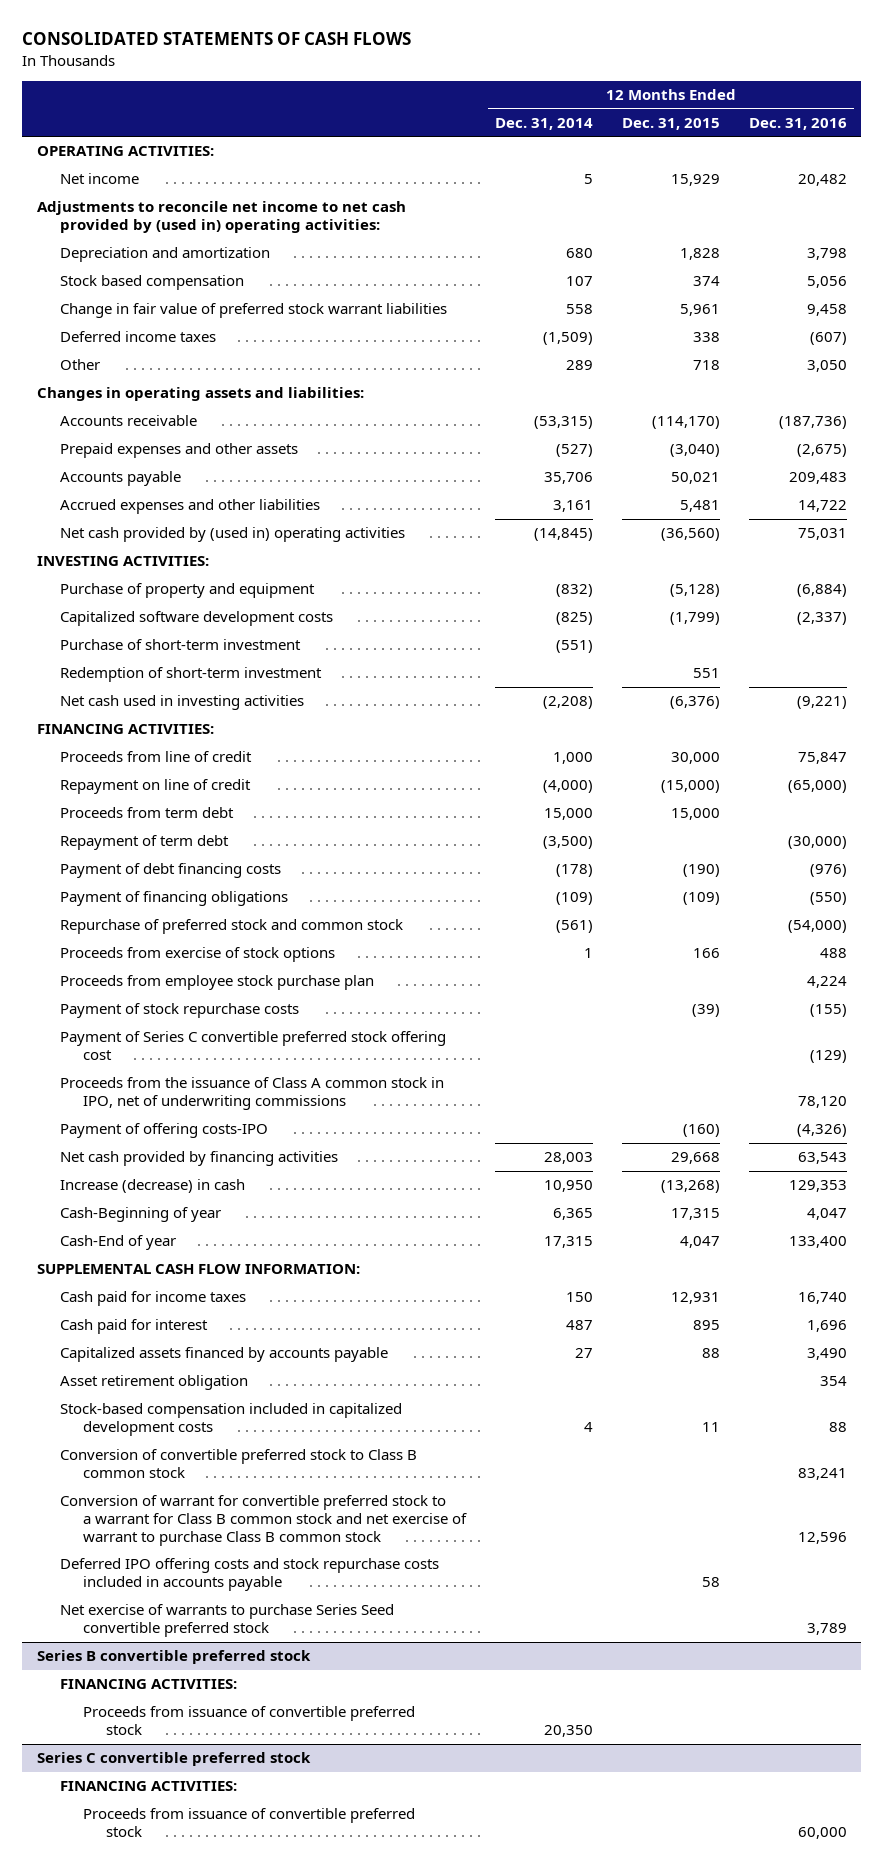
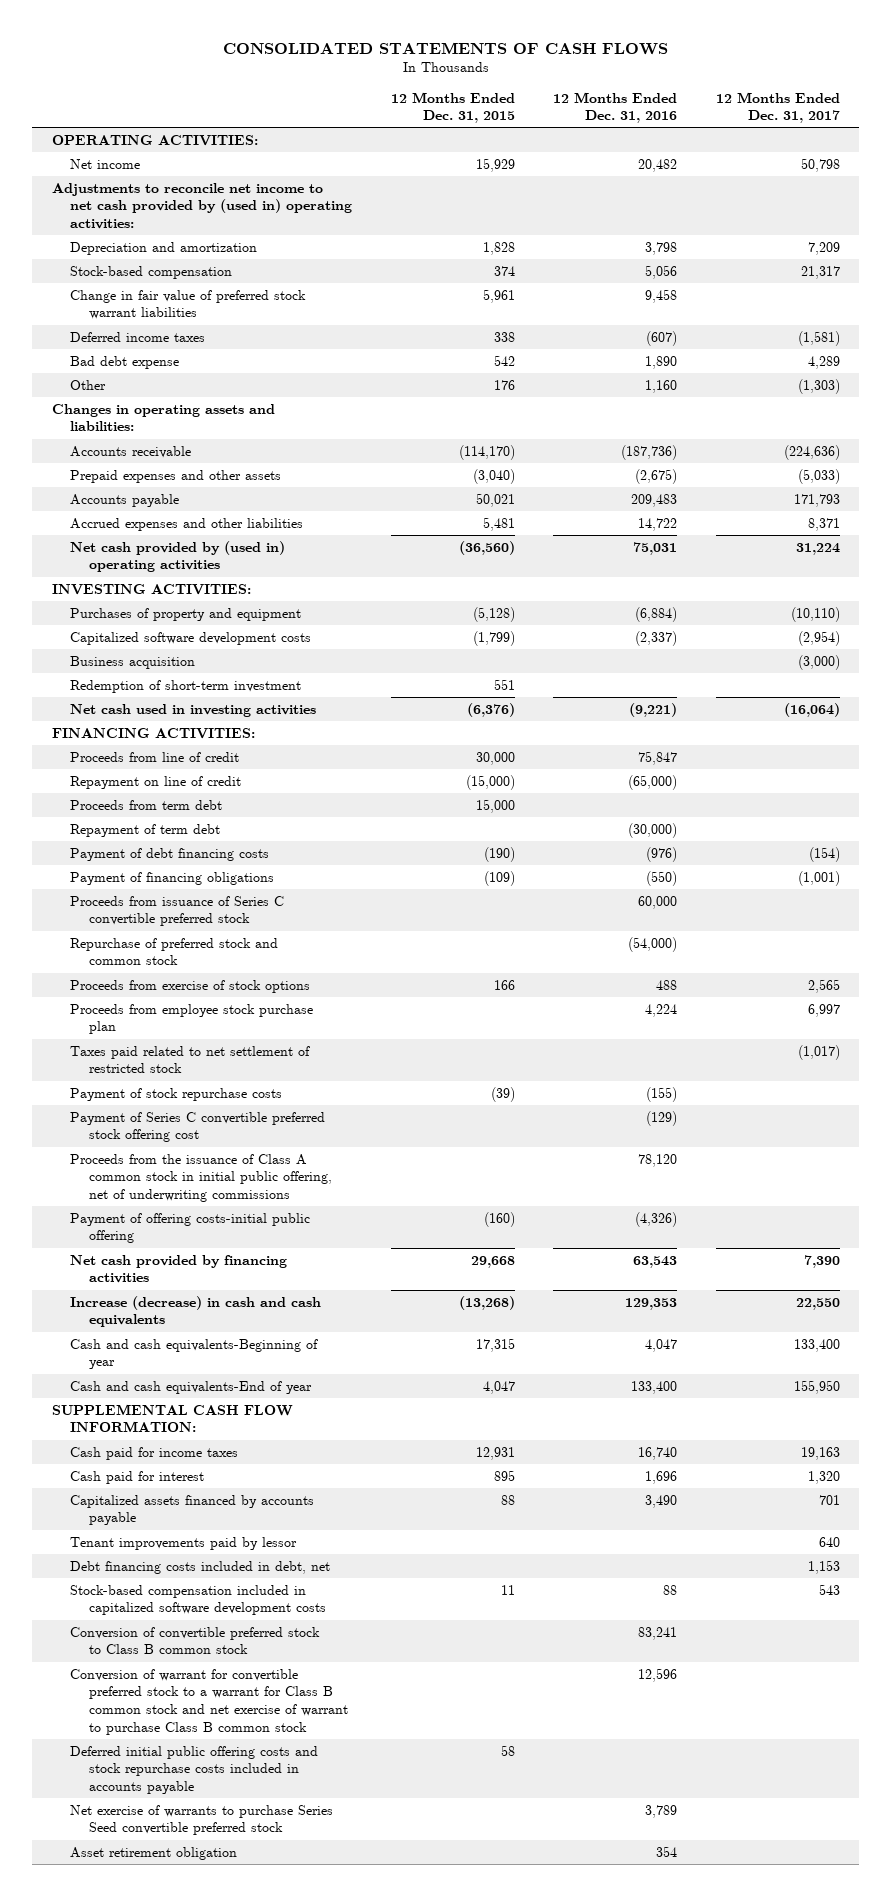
[495,117,594,130] Dec. 31, 2014 -> none
none -> [716,91,841,124] 12 Months Ended Dec. 31, 2017
[59,275,244,291] Stock based compensation -> [70,265,233,279] Stock-based compensation
none -> [70,355,180,369] Bad debt expense
[692,360,720,371] 718 -> [493,379,515,390] 176
[806,360,847,373] 3,050 -> [645,379,678,393] 1,160
[59,583,315,599] Purchase of property and equipment -> [70,607,302,621] Purchases of property and equipment
[59,639,301,651] Purchase of short-term investment -> none
none -> [70,655,196,669] Business acquisition
none -> [70,895,285,927] Proceeds from issuance of Series C convertible preferred stock
none -> [70,1045,311,1074] Taxes paid related to net settlement of restricted stock
[59,1077,444,1110] Proceeds from the issuance of Class A common stock in IPO, net of underwriting commissions -> [70,1153,332,1202] Proceeds from the issuance of Class A common stock in initial public offering, net of underwriting commissions
[59,1123,268,1139] Payment of offering costs-IPO -> [70,1212,311,1244] Payment of offering costs-initial public offering
[59,1179,245,1194] Increase (decrease) in cash -> [70,1295,322,1328] Increase (decrease) in cash and cash equivalents
[59,1207,221,1223] Cash-Beginning of year -> [70,1338,319,1370] Cash and cash equivalents-Beginning of year
[59,1235,176,1251] Cash-End of year -> [70,1380,313,1394] Cash and cash equivalents-End of year
none -> [70,1536,298,1550] Tenant improvements paid by lessor
none -> [70,1560,331,1574] Debt financing costs included in debt, net
[59,1403,402,1436] Stock-based compensation included in capitalized development costs -> [70,1584,326,1616] Stock-based compensation included in capitalized software development costs
[59,1558,439,1591] Deferred IPO offering costs and stock repurchase costs included in accounts payable -> [70,1745,319,1794] Deferred initial public offering costs and stock repurchase costs included in accounts payable
[36,1650,311,1665] Series B convertible preferred stock -> none
[59,1679,237,1690] FINANCING ACTIVITIES: -> none
[83,1706,416,1735] Proceeds from issuance of convertible preferred stock -> none
[36,1752,311,1767] Series C convertible preferred stock -> none
[59,1781,237,1792] FINANCING ACTIVITIES: -> none
[83,1808,416,1837] Proceeds from issuance of convertible preferred stock -> none
[59,1375,248,1391] Asset retirement obligation -> [70,1846,238,1860] Asset retirement obligation

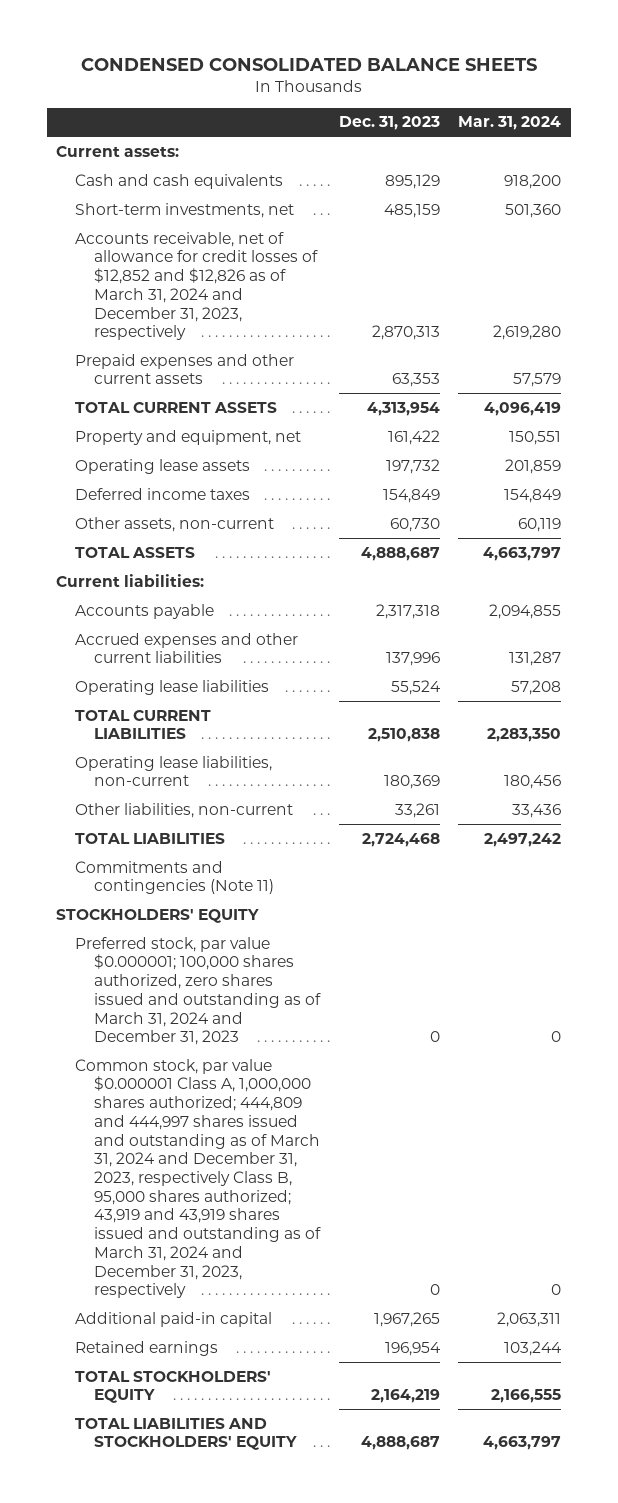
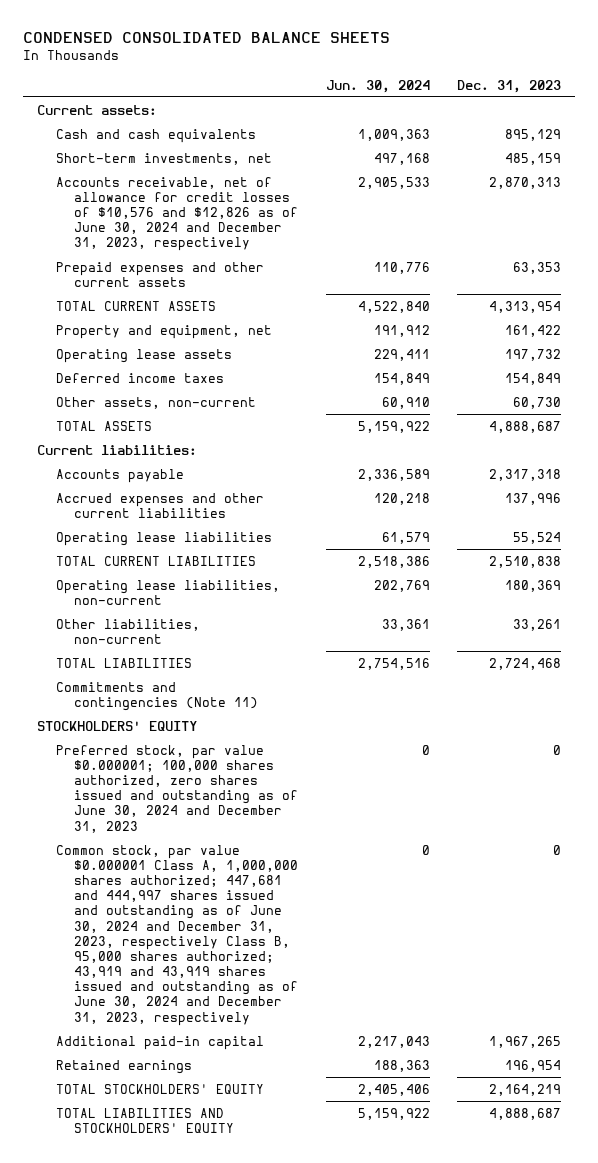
[458,116,562,131] Mar. 31, 2024 -> none
none -> [325,79,430,93] Jun. 30, 2024
[75,231,319,341] Accounts receivable, net of allowance for credit losses of $12,852 and $12,826 as of March 31, 2024 and December 31, 2023, respectively -> [55,176,299,252] Accounts receivable, net of allowance for credit losses of $10,576 and $12,826 as of June 30, 2024 and December 31, 2023, respectively
[75,936,322,1046] Preferred stock, par value $0.000001; 100,000 shares authorized, zero shares issued and outstanding as of March 31, 2024 and December 31, 2023 -> [55,744,299,833] Preferred stock, par value $0.000001; 100,000 shares authorized, zero shares issued and outstanding as of June 30, 2024 and December 31, 2023
[75,1058,322,1299] Common stock, par value $0.000001 Class A, 1,000,000 shares authorized; 444,809 and 444,997 shares issued and outstanding as of March 31, 2024 and December 31, 2023, respectively Class B, 95,000 shares authorized; 43,919 and 43,919 shares issued and outstanding as of March 31, 2024 and December 31, 2023, respectively -> [55,844,299,1026] Common stock, par value $0.000001 Class A, 1,000,000 shares authorized; 447,681 and 444,997 shares issued and outstanding as of June 30, 2024 and December 31, 2023, respectively Class B, 95,000 shares authorized; 43,919 and 43,919 shares issued and outstanding as of June 30, 2024 and December 31, 2023, respectively

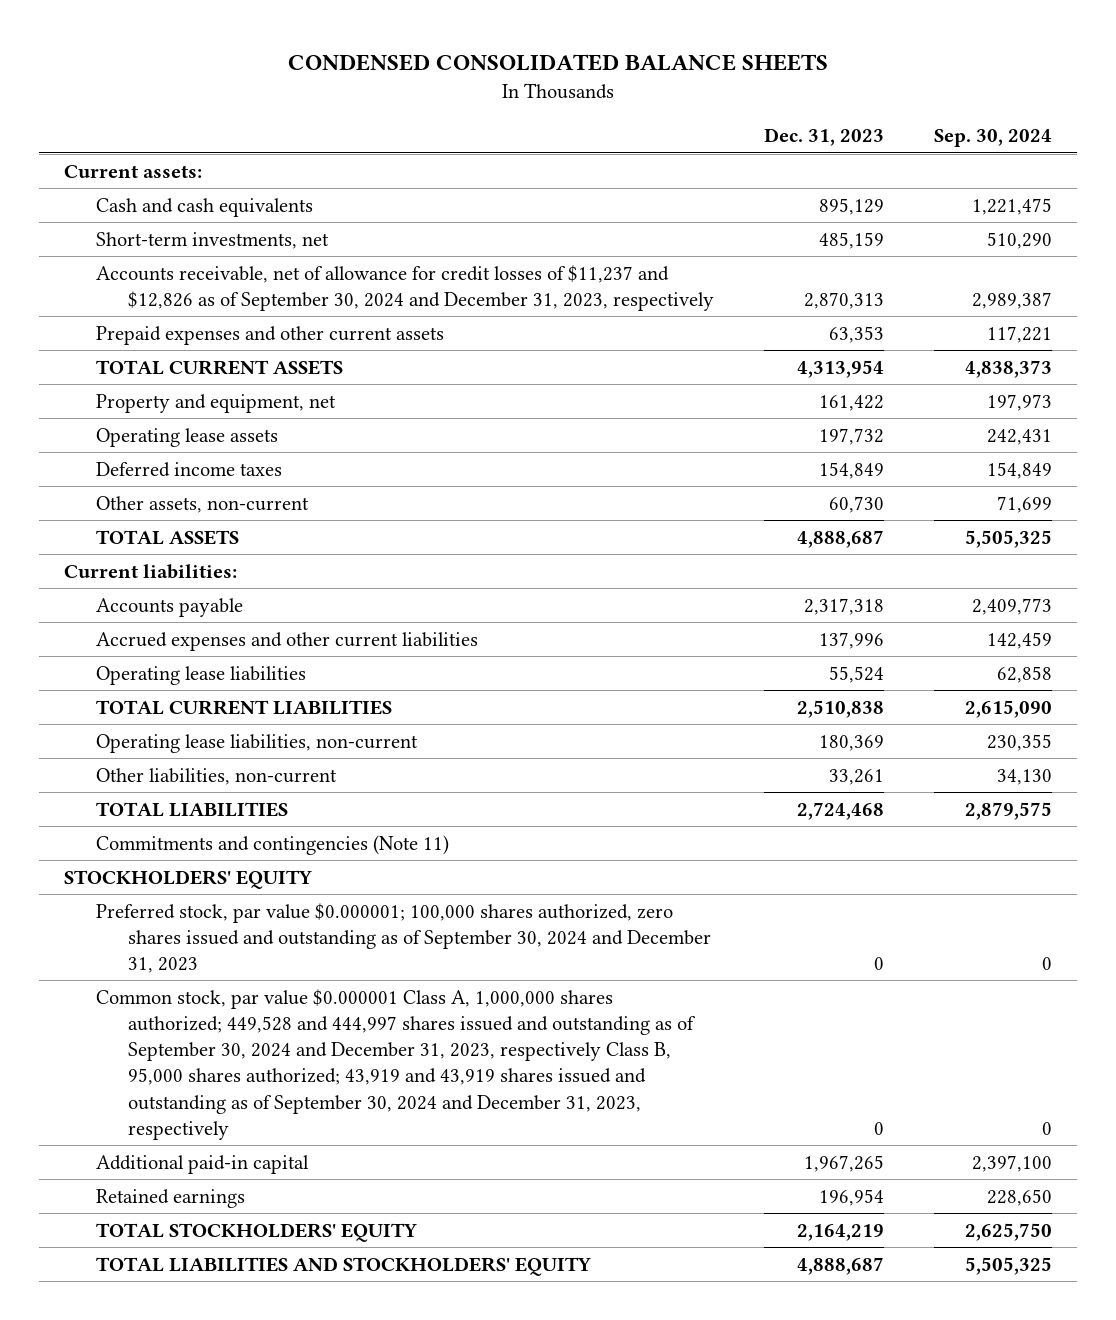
[325,79,430,93] Jun. 30, 2024 -> none
none -> [934,129,1053,148] Sep. 30, 2024
[55,176,299,252] Accounts receivable, net of allowance for credit losses of $10,576 and $12,826 as of June 30, 2024 and December 31, 2023, respectively -> [95,264,715,311] Accounts receivable, net of allowance for credit losses of $11,237 and $12,826 as of September 30, 2024 and December 31, 2023, respectively
[55,744,299,833] Preferred stock, par value $0.000001; 100,000 shares authorized, zero shares issued and outstanding as of June 30, 2024 and December 31, 2023 -> [95,902,712,974] Preferred stock, par value $0.000001; 100,000 shares authorized, zero shares issued and outstanding as of September 30, 2024 and December 31, 2023
[55,844,299,1026] Common stock, par value $0.000001 Class A, 1,000,000 shares authorized; 447,681 and 444,997 shares issued and outstanding as of June 30, 2024 and December 31, 2023, respectively Class B, 95,000 shares authorized; 43,919 and 43,919 shares issued and outstanding as of June 30, 2024 and December 31, 2023, respectively -> [95,988,697,1141] Common stock, par value $0.000001 Class A, 1,000,000 shares authorized; 449,528 and 444,997 shares issued and outstanding as of September 30, 2024 and December 31, 2023, respectively Class B, 95,000 shares authorized; 43,919 and 43,919 shares issued and outstanding as of September 30, 2024 and December 31, 2023, respectively

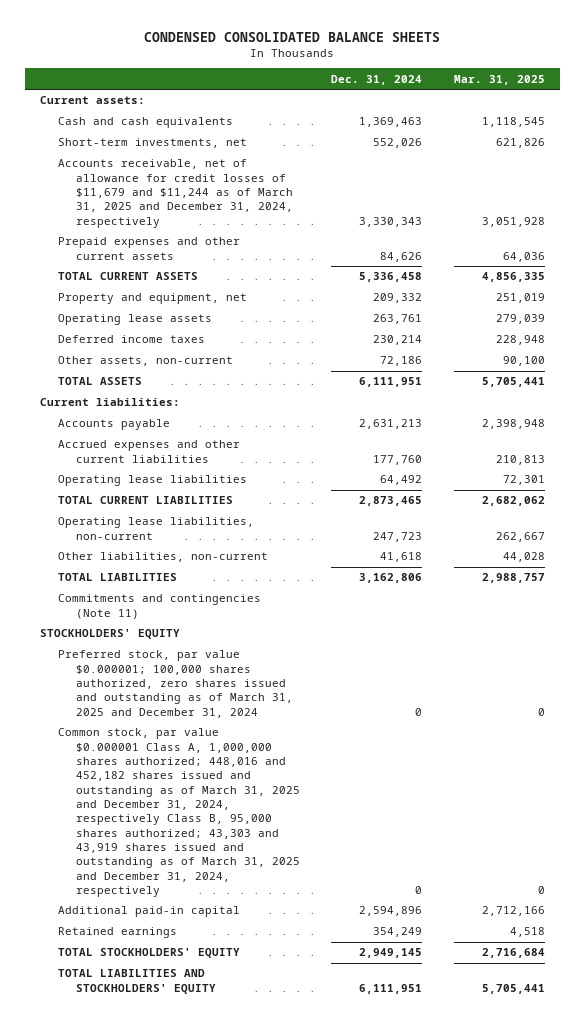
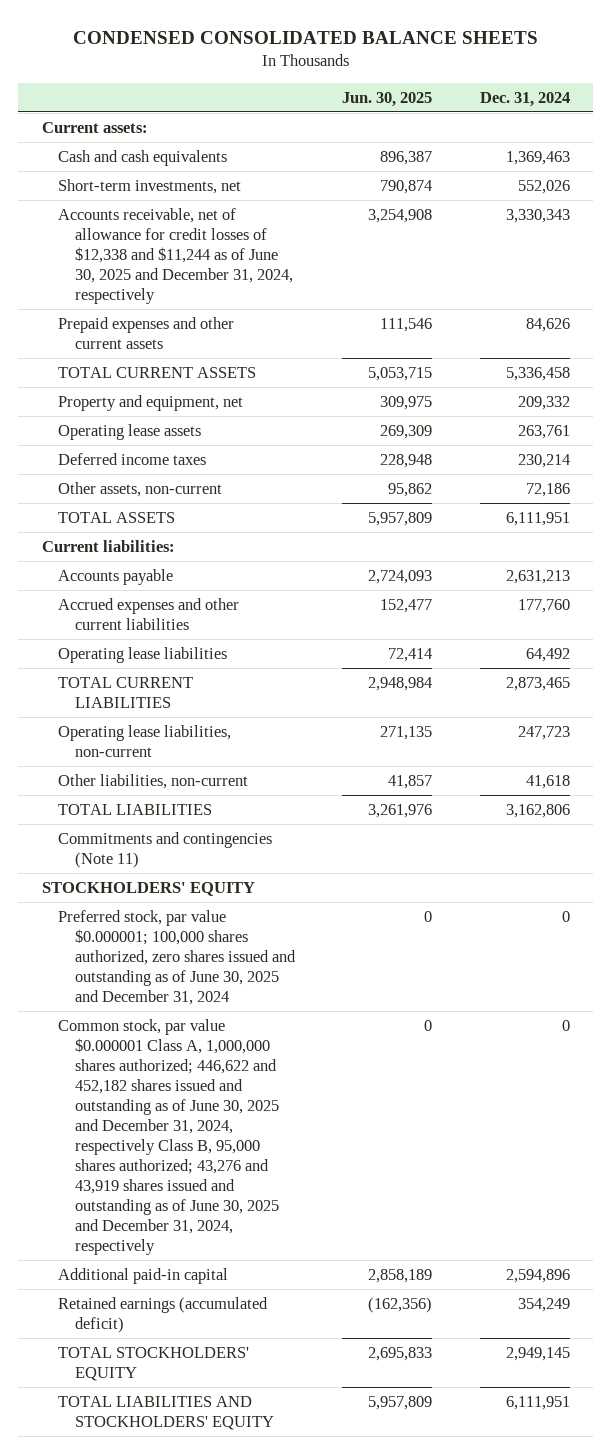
[453,74,545,85] Mar. 31, 2025 -> none
none -> [342,91,433,107] Jun. 30, 2025
[58,159,293,228] Accounts receivable, net of allowance for credit losses of $11,679 and $11,244 as of March 31, 2025 and December 31, 2024, respectively -> [58,207,294,304] Accounts receivable, net of allowance for credit losses of $12,338 and $11,244 as of June 30, 2025 and December 31, 2024, respectively
[58,650,293,718] Preferred stock, par value $0.000001; 100,000 shares authorized, zero shares issued and outstanding as of March 31, 2025 and December 31, 2024 -> [58,909,297,1005] Preferred stock, par value $0.000001; 100,000 shares authorized, zero shares issued and outstanding as of June 30, 2025 and December 31, 2024
[58,728,300,898] Common stock, par value $0.000001 Class A, 1,000,000 shares authorized; 448,016 and 452,182 shares issued and outstanding as of March 31, 2025 and December 31, 2024, respectively Class B, 95,000 shares authorized; 43,303 and 43,919 shares issued and outstanding as of March 31, 2025 and December 31, 2024, respectively -> [58,1018,280,1256] Common stock, par value $0.000001 Class A, 1,000,000 shares authorized; 446,622 and 452,182 shares issued and outstanding as of June 30, 2025 and December 31, 2024, respectively Class B, 95,000 shares authorized; 43,276 and 43,919 shares issued and outstanding as of June 30, 2025 and December 31, 2024, respectively
[58,927,178,939] Retained earnings -> [58,1296,269,1333] Retained earnings (accumulated deficit)

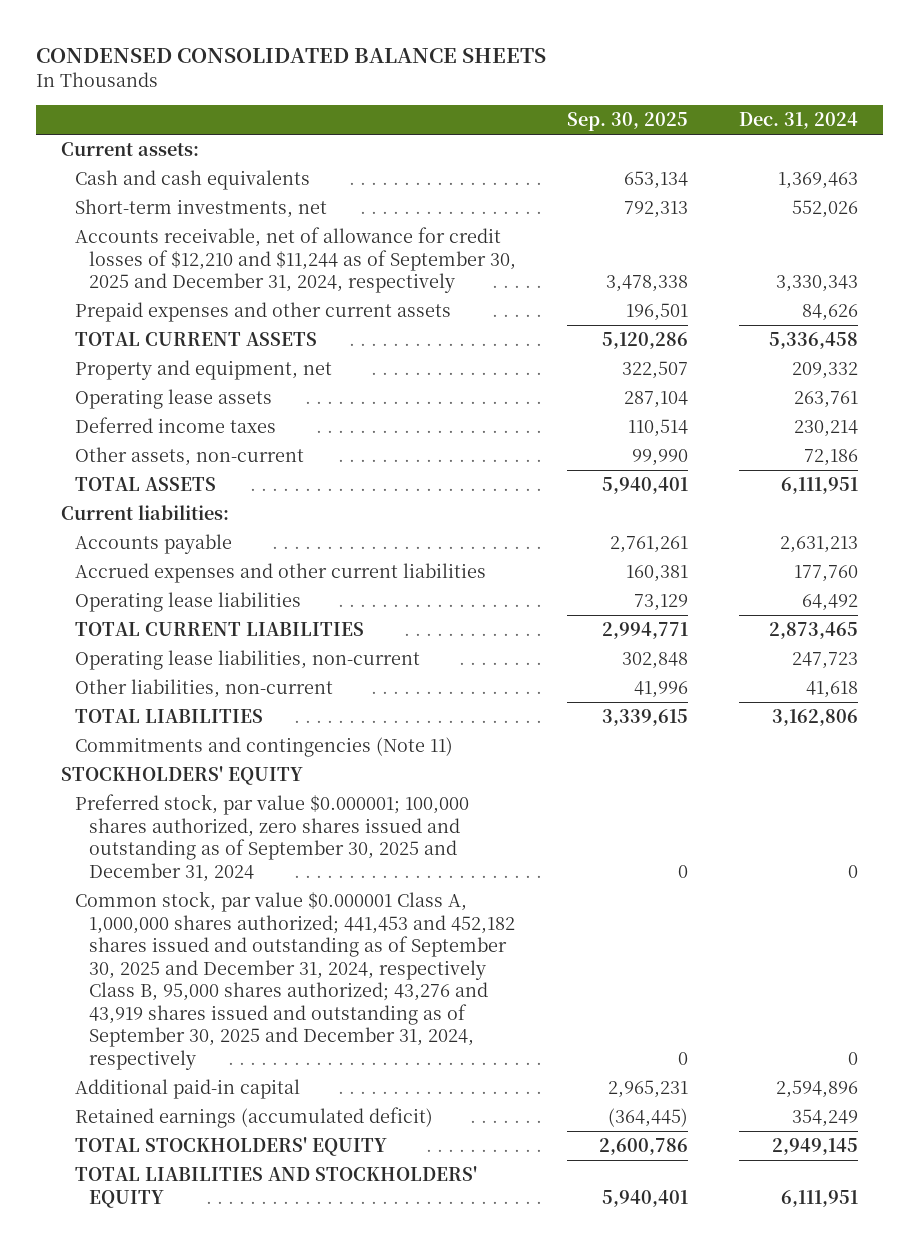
[342,91,433,107] Jun. 30, 2025 -> none
none -> [567,112,689,132] Sep. 30, 2025
[58,207,294,304] Accounts receivable, net of allowance for credit losses of $12,338 and $11,244 as of June 30, 2025 and December 31, 2024, respectively -> [75,227,517,294] Accounts receivable, net of allowance for credit losses of $12,210 and $11,244 as of September 30, 2025 and December 31, 2024, respectively
[58,909,297,1005] Preferred stock, par value $0.000001; 100,000 shares authorized, zero shares issued and outstanding as of June 30, 2025 and December 31, 2024 -> [75,794,470,882] Preferred stock, par value $0.000001; 100,000 shares authorized, zero shares issued and outstanding as of September 30, 2025 and December 31, 2024
[58,1018,280,1256] Common stock, par value $0.000001 Class A, 1,000,000 shares authorized; 446,622 and 452,182 shares issued and outstanding as of June 30, 2025 and December 31, 2024, respectively Class B, 95,000 shares authorized; 43,276 and 43,919 shares issued and outstanding as of June 30, 2025 and December 31, 2024, respectively -> [75,891,516,1070] Common stock, par value $0.000001 Class A, 1,000,000 shares authorized; 441,453 and 452,182 shares issued and outstanding as of September 30, 2025 and December 31, 2024, respectively Class B, 95,000 shares authorized; 43,276 and 43,919 shares issued and outstanding as of September 30, 2025 and December 31, 2024, respectively

